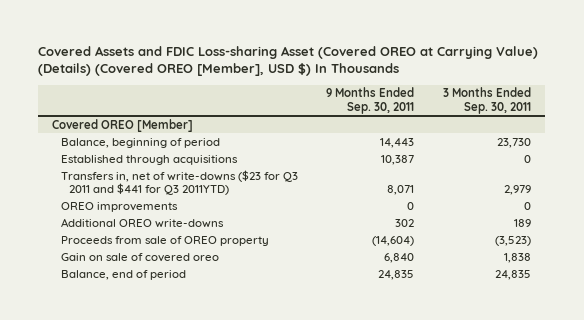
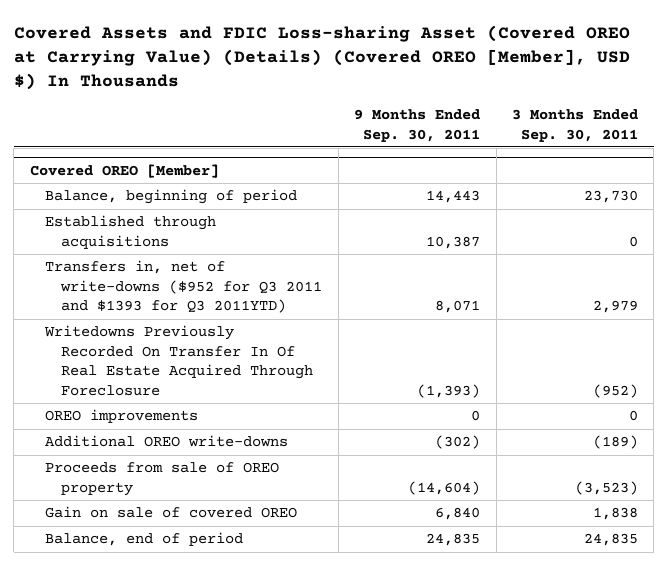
[60,169,298,195] Transfers in, net of write-downs ($23 for Q3 2011 and $441 for Q3 2011YTD) -> [45,260,323,314] Transfers in, net of write-downs ($952 for Q3 2011 and $1393 for Q3 2011YTD)
none -> [44,325,314,396] Writedowns Previously Recorded On Transfer In Of Real Estate Acquired Through Foreclosure
[395,218,415,227] 302 -> [435,435,481,450] (302)
[514,218,532,227] 189 -> [593,435,639,450] (189)
[60,252,219,262] Gain on sale of covered oreo -> [45,506,298,519] Gain on sale of covered OREO

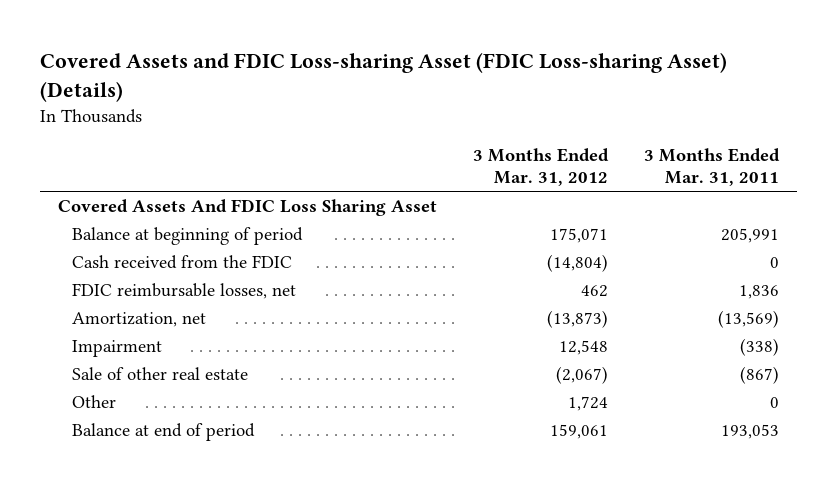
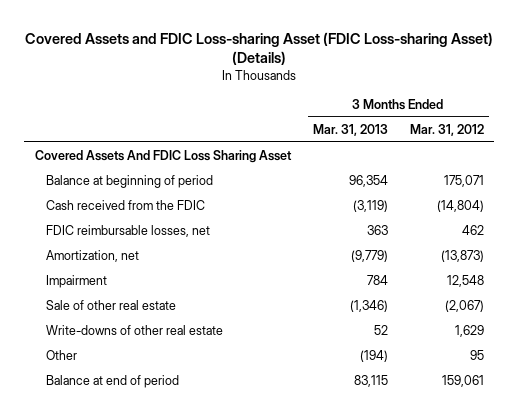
[643,147,780,187] 3 Months Ended Mar. 31, 2011 -> none
none -> [312,123,388,136] Mar. 31, 2013
none -> [45,324,223,335] Write-downs of other real estate
[567,396,608,412] 1,724 -> [469,349,484,360] 95

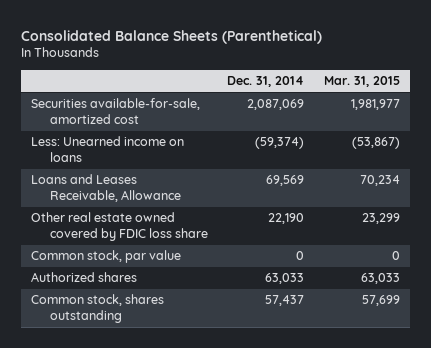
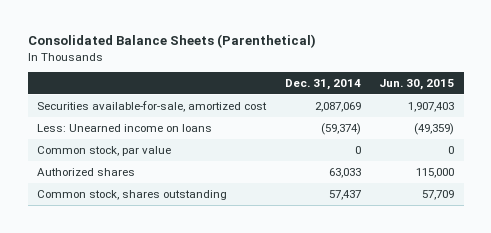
[323,76,400,88] Mar. 31, 2015 -> none
none -> [379,78,455,90] Jun. 30, 2015
[31,174,181,202] Loans and Leases Receivable, Allowance -> none
[31,212,208,241] Other real estate owned covered by FDIC loss share -> none

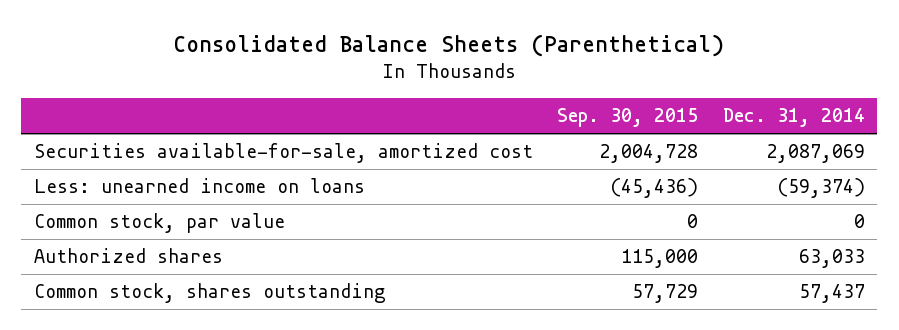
[379,78,455,90] Jun. 30, 2015 -> none
none -> [557,108,699,128] Sep. 30, 2015
[37,123,213,132] Less: Unearned income on loans -> [33,178,365,194] Less: unearned income on loans

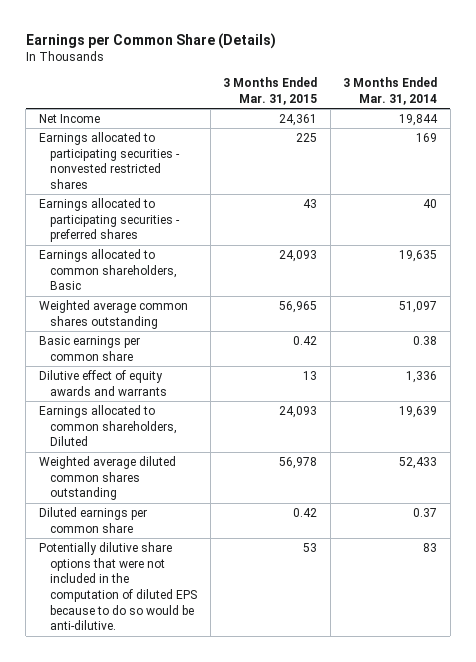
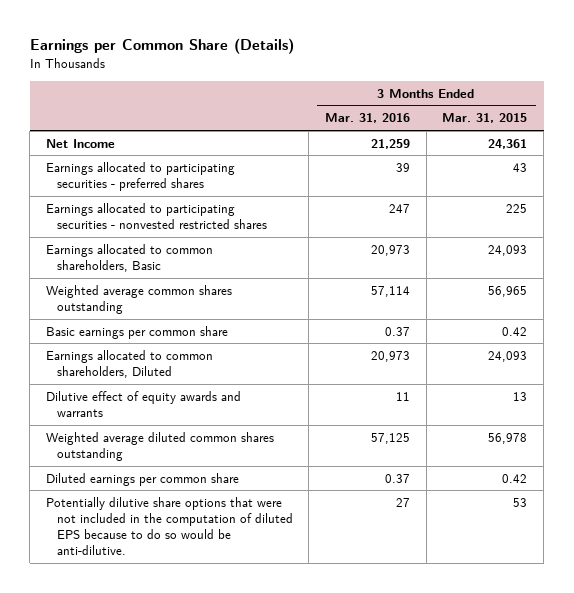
[343,77,438,105] 3 Months Ended Mar. 31, 2014 -> none
none -> [325,113,411,124] Mar. 31, 2016
[38,131,181,190] Earnings allocated to participating securities - nonvested restricted shares -> [46,202,267,230] Earnings allocated to participating securities - nonvested restricted shares
[38,369,168,396] Dilutive effect of equity awards and warrants -> [46,390,242,418] Dilutive effect of equity awards and warrants

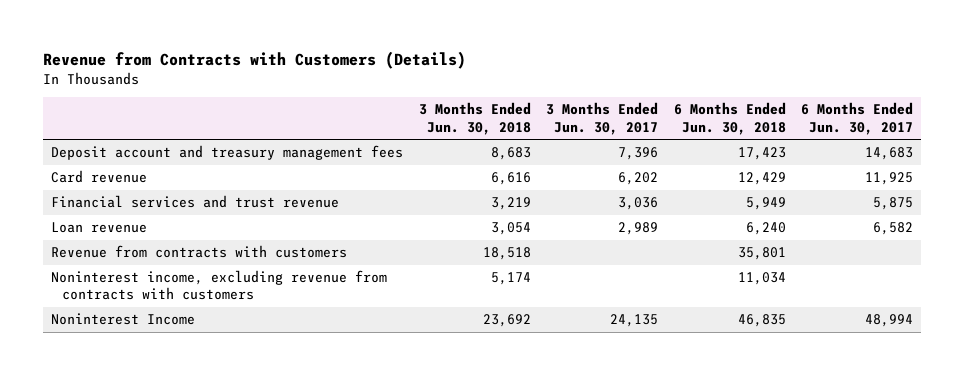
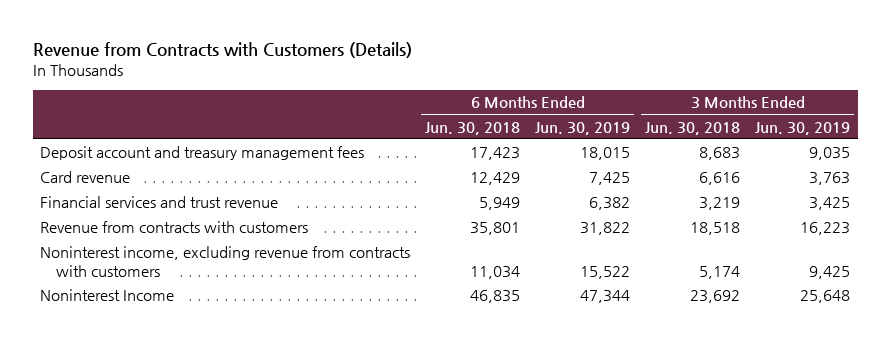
[546,102,659,135] 3 Months Ended Jun. 30, 2017 -> none
[801,102,914,135] 6 Months Ended Jun. 30, 2017 -> none
none -> [535,121,631,135] Jun. 30, 2019
none -> [755,121,851,135] Jun. 30, 2019
[51,222,148,234] Loan revenue -> none

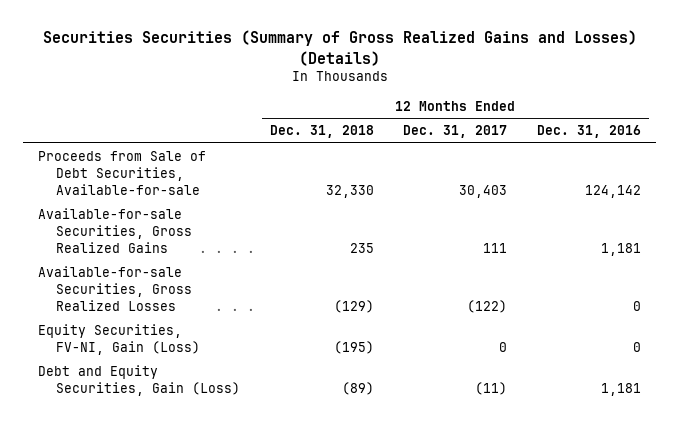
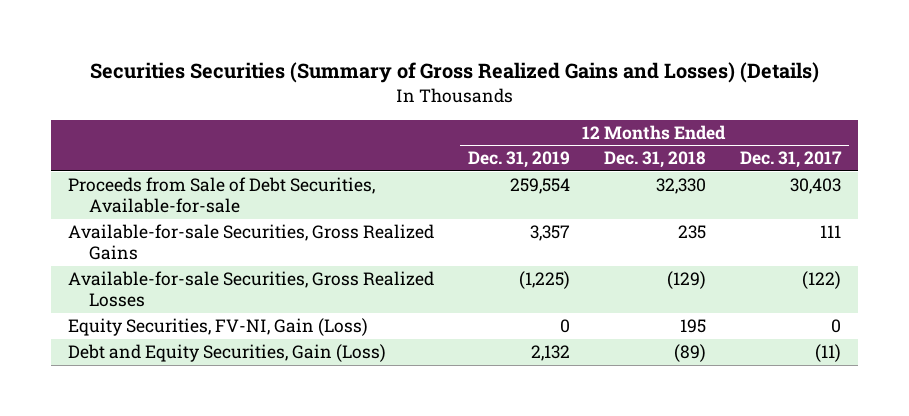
[537,125,642,139] Dec. 31, 2016 -> none
none -> [468,151,571,169] Dec. 31, 2019
[333,340,374,354] (195) -> [679,319,706,334] 195

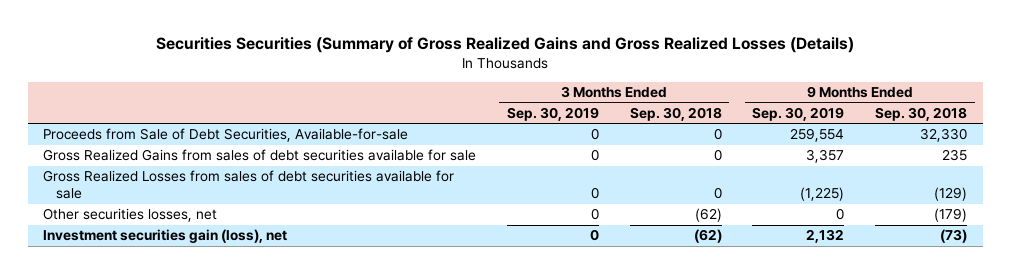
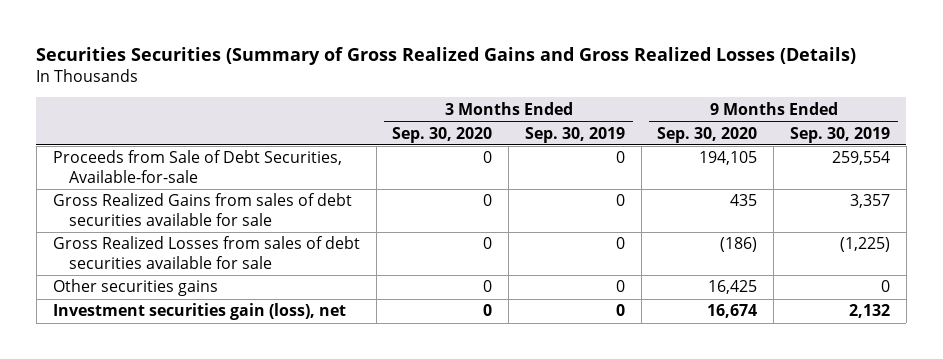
[629,106,722,121] Sep. 30, 2018 -> none
[875,106,968,121] Sep. 30, 2018 -> none
none -> [392,126,493,143] Sep. 30, 2020
none -> [657,126,758,143] Sep. 30, 2020
[43,208,218,223] Other securities losses, net -> none
none -> [52,279,218,297] Other securities gains

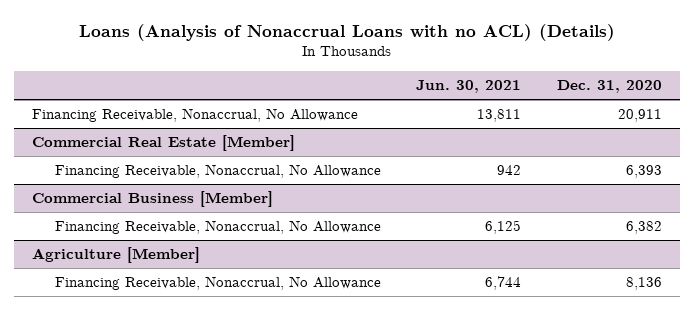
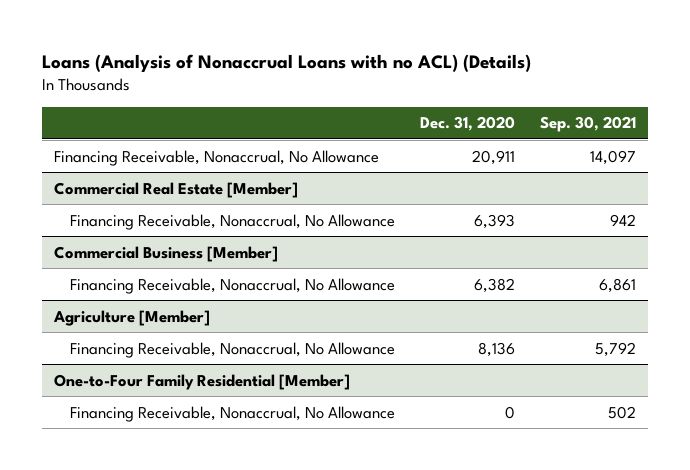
[416,79,522,93] Jun. 30, 2021 -> none
none -> [539,116,636,133] Sep. 30, 2021
none -> [54,373,351,390] One-to-Four Family Residential [Member]
none -> [69,405,395,422] Financing Receivable, Nonaccrual, No Allowance

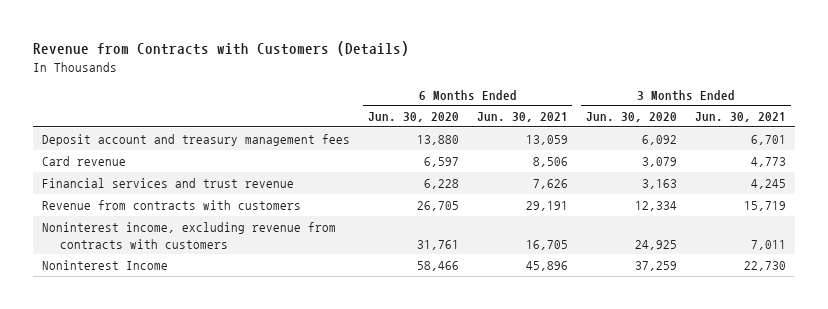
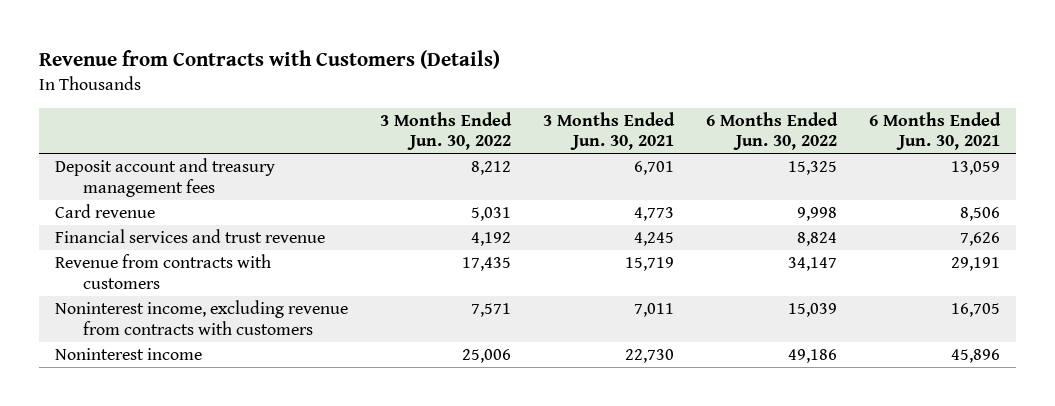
[367,112,459,123] Jun. 30, 2020 -> none
[585,112,677,123] Jun. 30, 2020 -> none
none -> [379,111,512,151] 3 Months Ended Jun. 30, 2022
none -> [705,111,838,151] 6 Months Ended Jun. 30, 2022
[41,259,168,270] Noninterest Income -> [54,348,202,361] Noninterest income

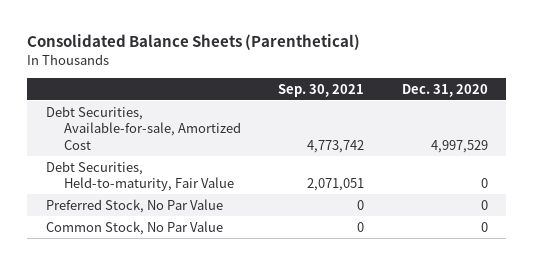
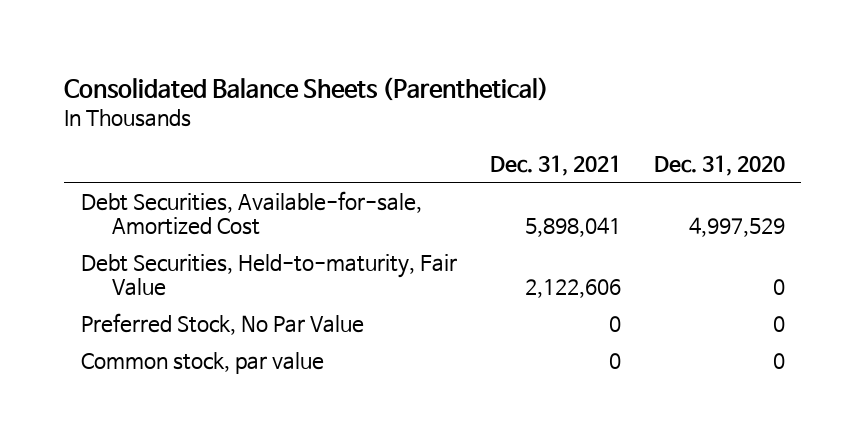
[278,83,365,97] Sep. 30, 2021 -> none
none -> [489,155,621,177] Dec. 31, 2021
[46,220,224,235] Common Stock, No Par Value -> [80,352,324,375] Common stock, par value

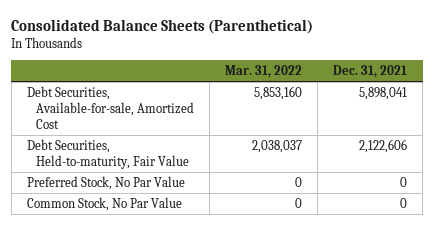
[653,155,785,177] Dec. 31, 2020 -> none
none -> [225,65,303,79] Mar. 31, 2022
[80,352,324,375] Common stock, par value -> [26,196,182,211] Common Stock, No Par Value

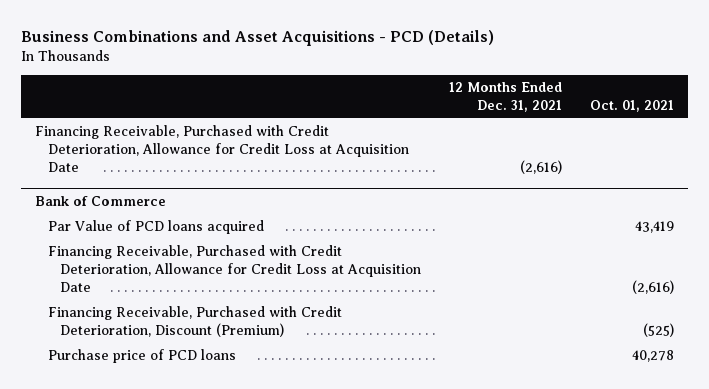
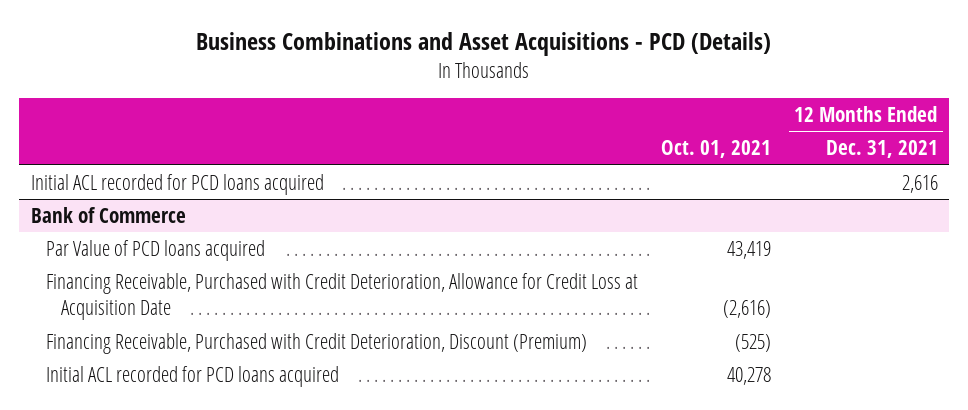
[34,125,409,172] Financing Receivable, Purchased with Credit Deterioration, Allowance for Credit Loss at Acquisition Date -> none
none -> [30,173,324,195] Initial ACL recorded for PCD loans acquired
[47,349,236,364] Purchase price of PCD loans -> [45,365,339,387] Initial ACL recorded for PCD loans acquired

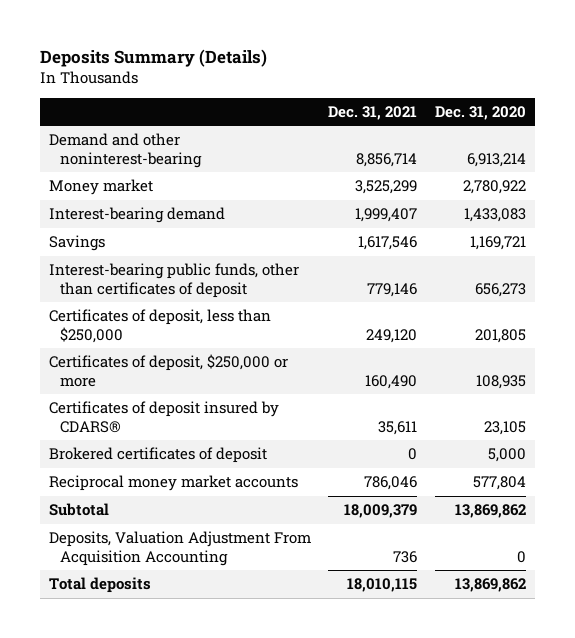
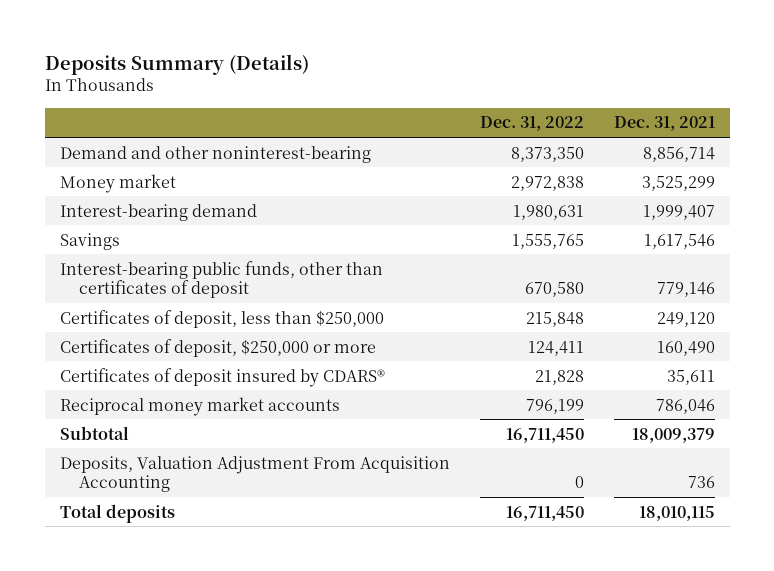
[435,106,527,121] Dec. 31, 2020 -> none
none -> [479,116,584,132] Dec. 31, 2022
[48,447,267,464] Brokered certificates of deposit -> none

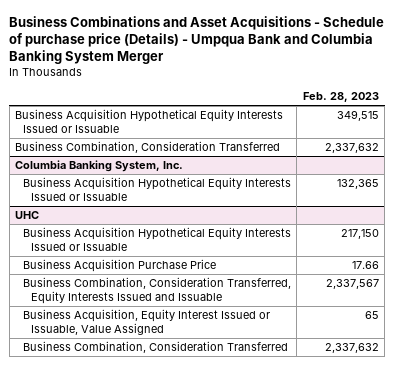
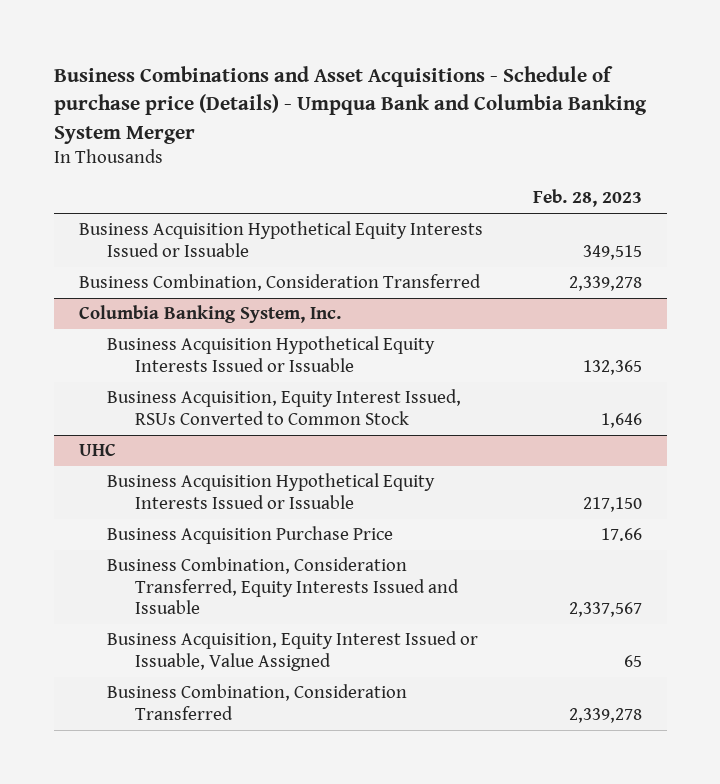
[324,143,379,154] 2,337,632 -> [568,276,642,292] 2,339,278
none -> [106,389,461,425] Business Acquisition, Equity Interest Issued, RSUs Converted to Common Stock
[324,343,379,354] 2,337,632 -> [568,707,642,723] 2,339,278

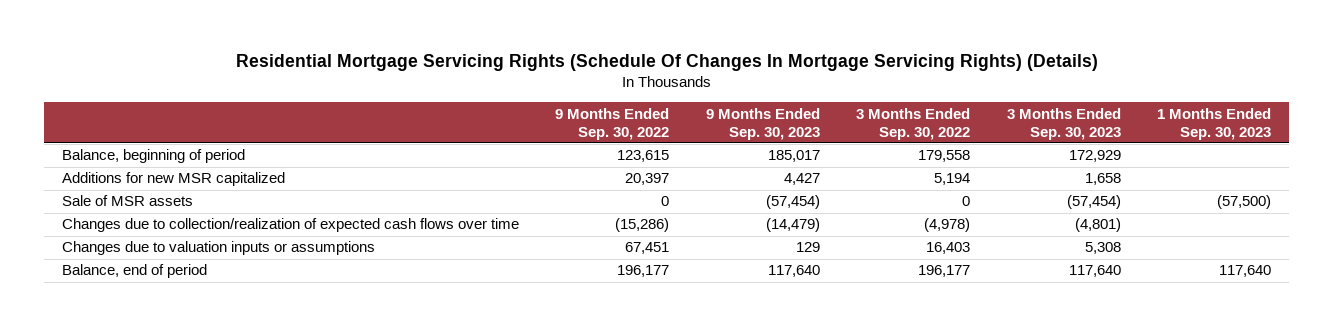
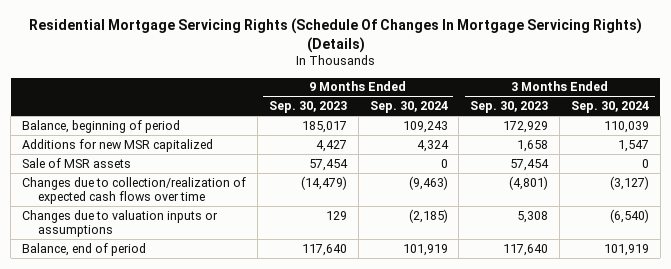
[555,107,670,140] 9 Months Ended Sep. 30, 2022 -> none
[856,107,971,140] 3 Months Ended Sep. 30, 2022 -> none
[1156,107,1271,140] 1 Months Ended Sep. 30, 2023 -> none
none -> [369,101,448,114] Sep. 30, 2024
none -> [570,101,649,114] Sep. 30, 2024
[765,195,820,210] (57,454) -> [308,158,348,171] 57,454
[1066,195,1121,210] (57,454) -> [510,158,550,171] 57,454

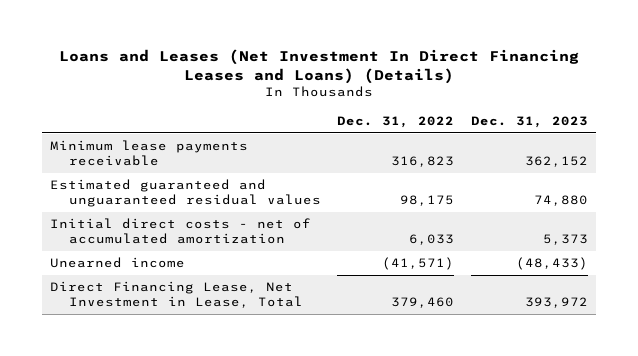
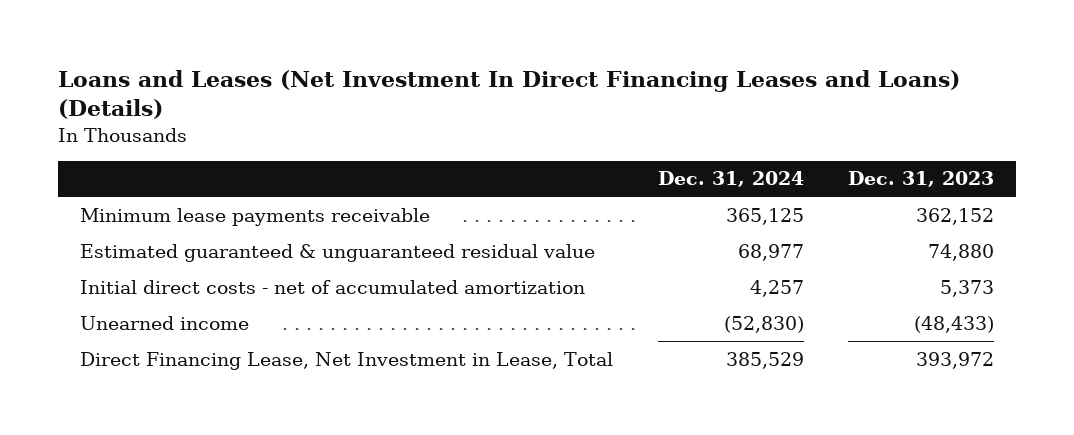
[337,116,455,129] Dec. 31, 2022 -> none
none -> [657,171,804,188] Dec. 31, 2024
[50,179,321,208] Estimated guaranteed and unguaranteed residual values -> [80,243,596,262] Estimated guaranteed & unguaranteed residual value

